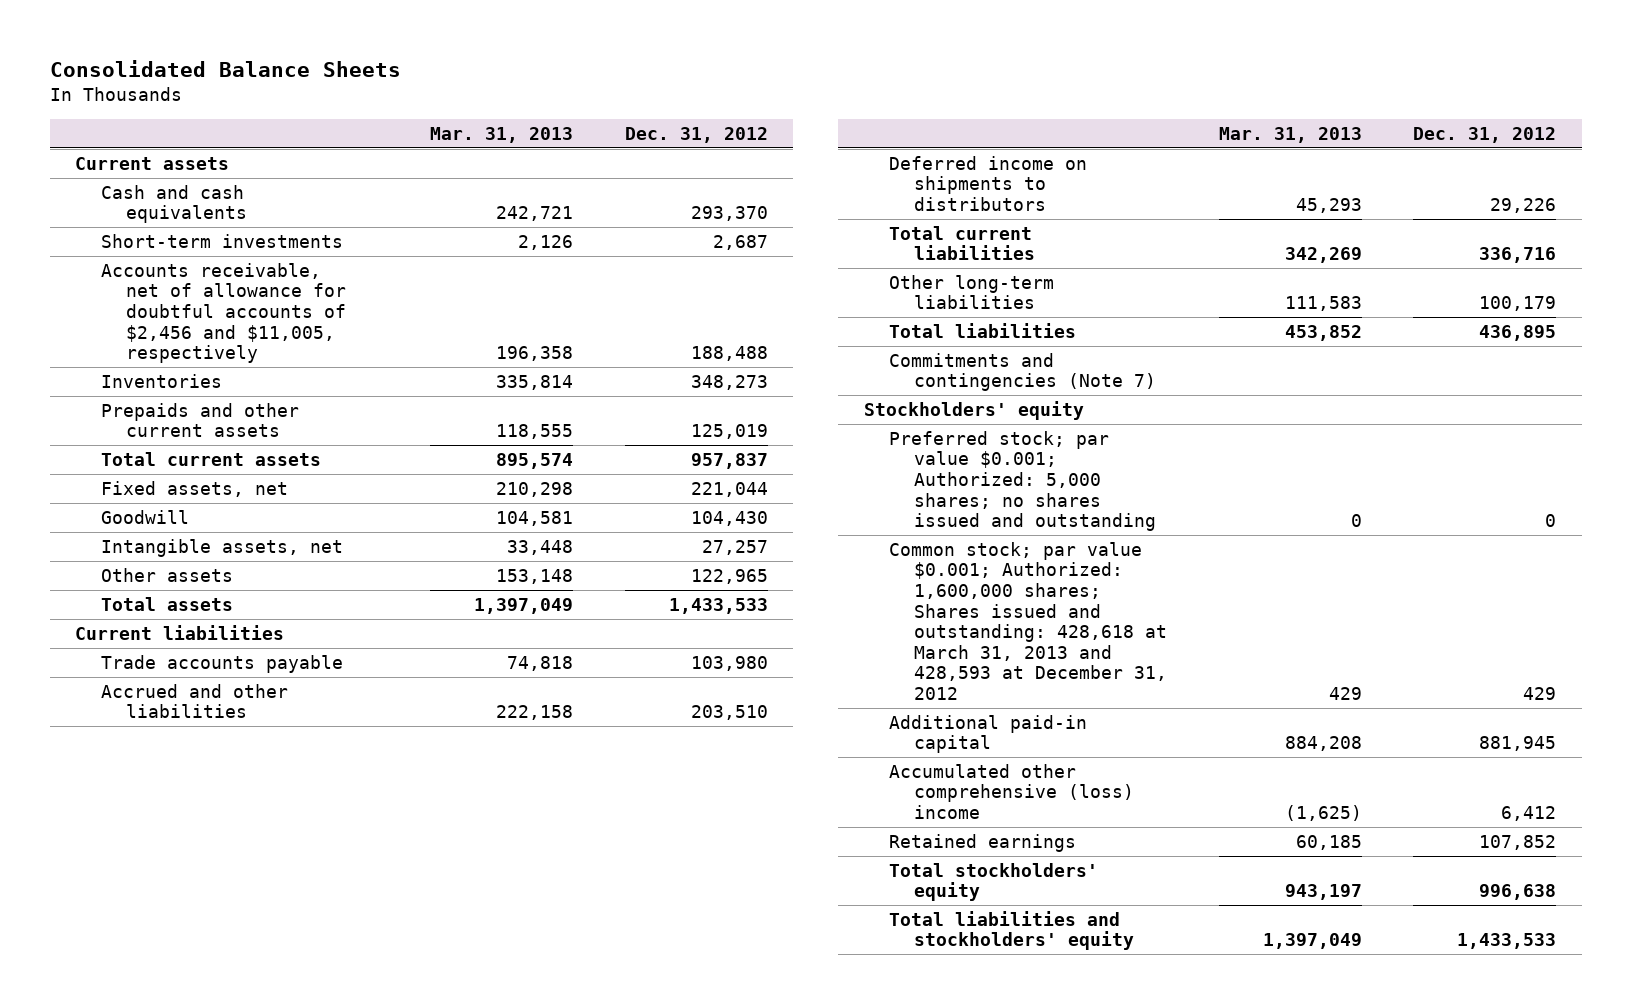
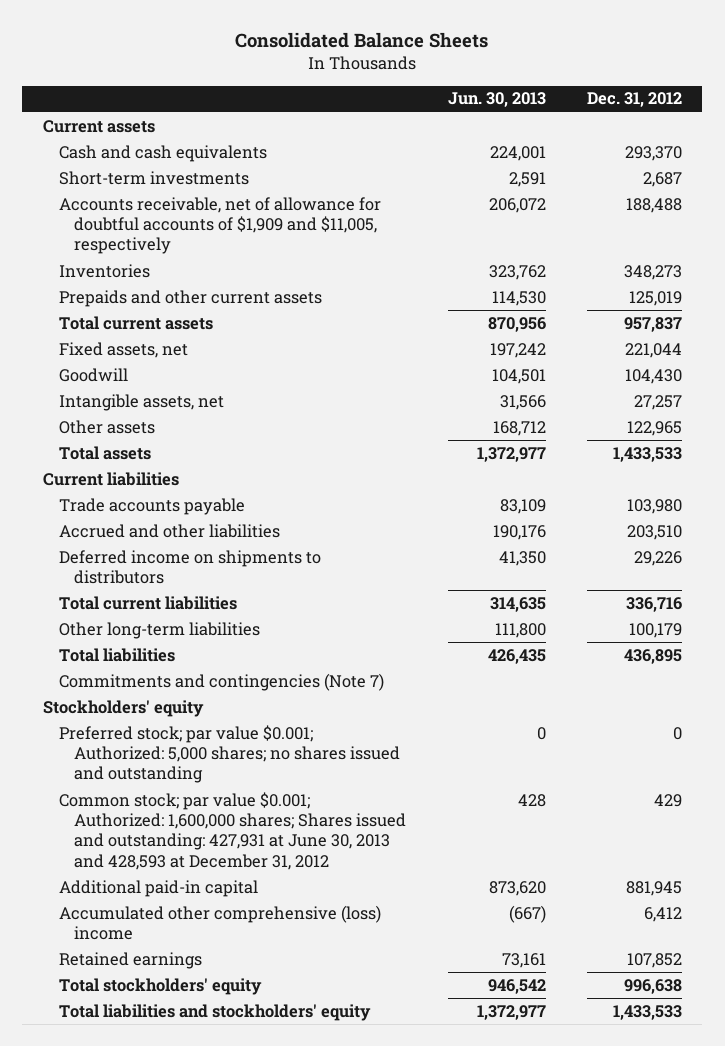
[430,126,574,143] Mar. 31, 2013 -> none
none -> [447,92,546,108] Jun. 30, 2013
[100,262,347,364] Accounts receivable, net of allowance for doubtful accounts of $2,456 and $11,005, respectively -> [58,196,381,255] Accounts receivable, net of allowance for doubtful accounts of $1,909 and $11,005, respectively
[888,541,1168,700] Common stock; par value $0.001; Authorized: 1,600,000 shares; Shares issued and outstanding: 428,618 at March 31, 2013 and 428,593 at December 31, 2012 -> [58,791,407,870] Common stock; par value $0.001; Authorized: 1,600,000 shares; Shares issued and outstanding: 427,931 at June 30, 2013 and 428,593 at December 31, 2012

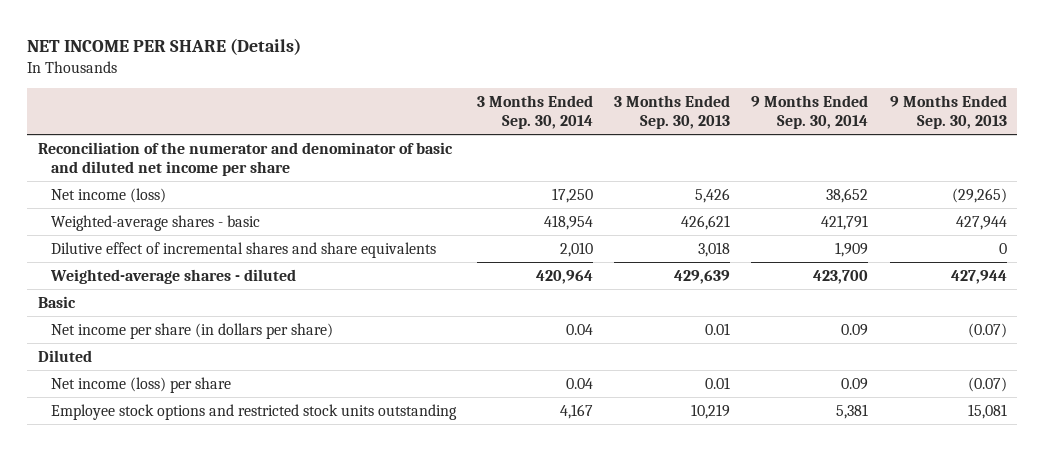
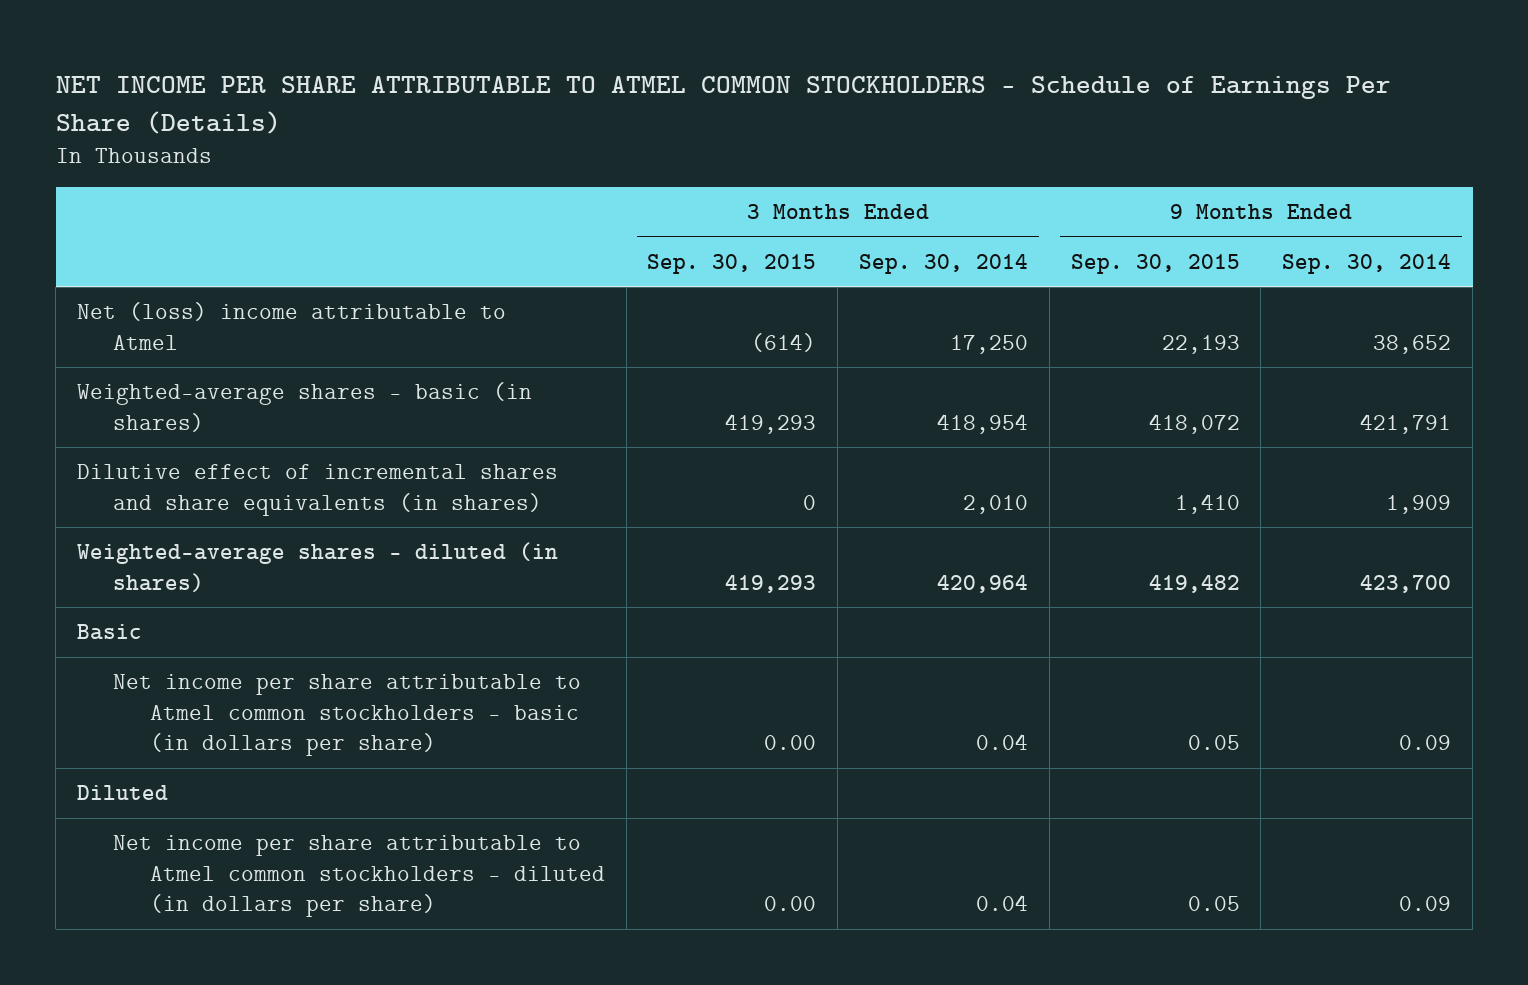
[27,37,302,55] NET INCOME PER SHARE (Details) -> [55,76,1391,134] NET INCOME PER SHARE ATTRIBUTABLE TO ATMEL COMMON STOCKHOLDERS - Schedule of Earnings Per Share (Details)
[614,95,731,129] 3 Months Ended Sep. 30, 2013 -> none
[889,95,1007,129] 9 Months Ended Sep. 30, 2013 -> none
none -> [647,254,817,275] Sep. 30, 2015
none -> [1070,254,1240,275] Sep. 30, 2015
[38,141,454,176] Reconciliation of the numerator and denominator of basic and diluted net income per share -> none
[50,187,166,203] Net income (loss) -> [77,302,507,350] Net (loss) income attributable to Atmel
[50,214,260,231] Weighted-average shares - basic -> [77,382,533,432] Weighted-average shares - basic (in shares)
[50,241,436,258] Dilutive effect of incremental shares and share equivalents -> [77,464,559,516] Dilutive effect of incremental shares and share equivalents (in shares)
[49,268,296,284] Weighted-average shares - diluted -> [77,542,559,592] Weighted-average shares - diluted (in shares)
[50,322,333,339] Net income per share (in dollars per share) -> [113,674,582,757] Net income per share attributable to Atmel common stockholders - basic (in dollars per share)
[50,403,457,420] Employee stock options and restricted stock units outstanding -> none
[50,376,231,393] Net income (loss) per share -> [113,835,605,918] Net income per share attributable to Atmel common stockholders - diluted (in dollars per share)

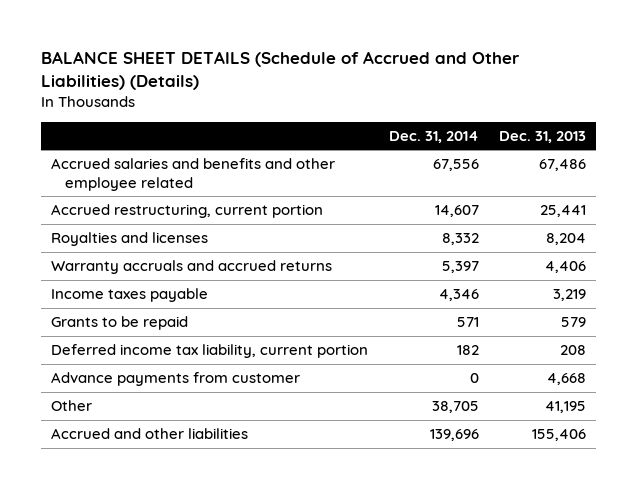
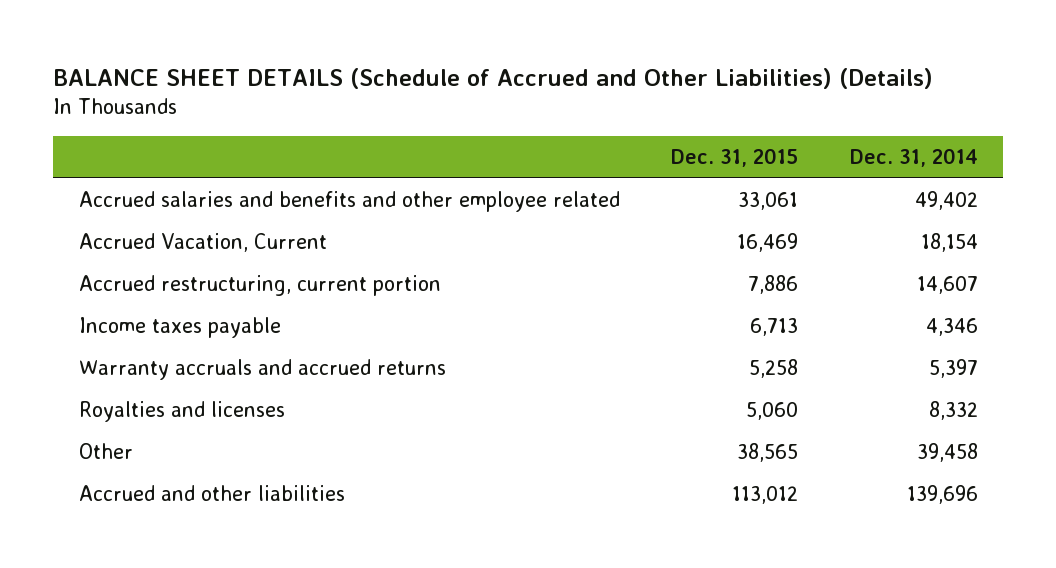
[498,130,586,143] Dec. 31, 2013 -> none
none -> [671,148,799,168] Dec. 31, 2015
[432,159,479,172] 67,556 -> [914,191,978,211] 49,402
none -> [78,233,327,253] Accrued Vacation, Current
[51,316,189,331] Grants to be repaid -> none
[51,344,369,359] Deferred income tax liability, current portion -> none
[51,372,301,387] Advance payments from customer -> none
[51,260,333,275] Warranty accruals and accrued returns -> [78,359,446,381] Warranty accruals and accrued returns
[51,232,209,247] Royalties and licenses -> [78,401,285,423] Royalties and licenses
[431,401,479,414] 38,705 -> [916,443,978,463] 39,458

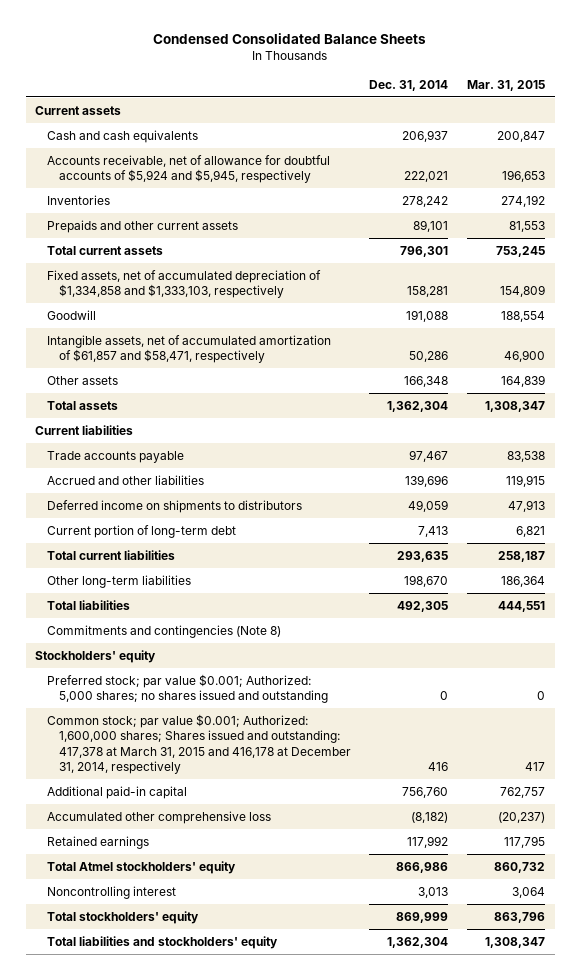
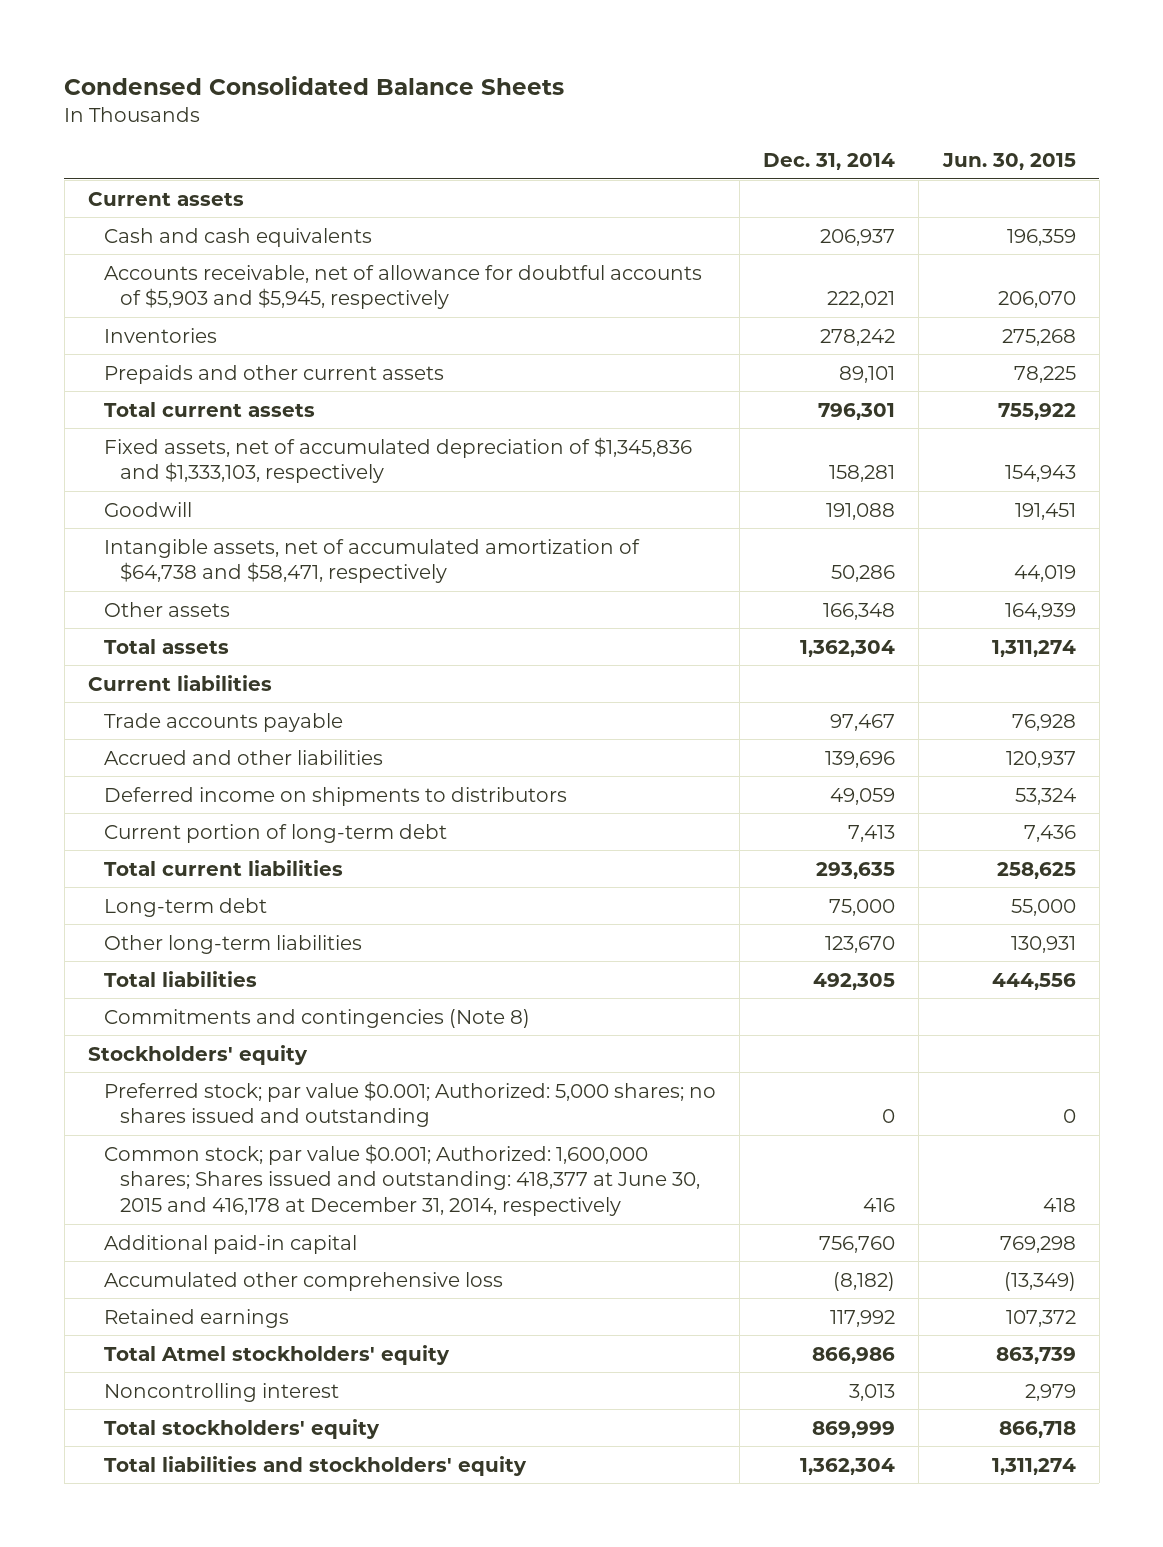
[467,79,546,91] Mar. 31, 2015 -> none
none -> [941,153,1076,171] Jun. 30, 2015
[46,154,330,184] Accounts receivable, net of allowance for doubtful accounts of $5,924 and $5,945, respectively -> [104,264,703,310] Accounts receivable, net of allowance for doubtful accounts of $5,903 and $5,945, respectively
[46,269,321,299] Fixed assets, net of accumulated depreciation of $1,334,858 and $1,333,103, respectively -> [104,436,693,484] Fixed assets, net of accumulated depreciation of $1,345,836 and $1,333,103, respectively
[46,334,331,364] Intangible assets, net of accumulated amortization of $61,857 and $58,471, respectively -> [104,538,641,584] Intangible assets, net of accumulated amortization of $64,738 and $58,471, respectively
none -> [104,897,268,917] Long-term debt
[404,574,449,587] 198,670 -> [825,935,896,953] 123,670
[46,713,351,774] Common stock; par value $0.001; Authorized: 1,600,000 shares; Shares issued and outstanding: 417,378 at March 31, 2015 and 416,178 at December 31, 2014, respectively -> [104,1143,701,1216] Common stock; par value $0.001; Authorized: 1,600,000 shares; Shares issued and outstanding: 418,377 at June 30, 2015 and 416,178 at December 31, 2014, respectively

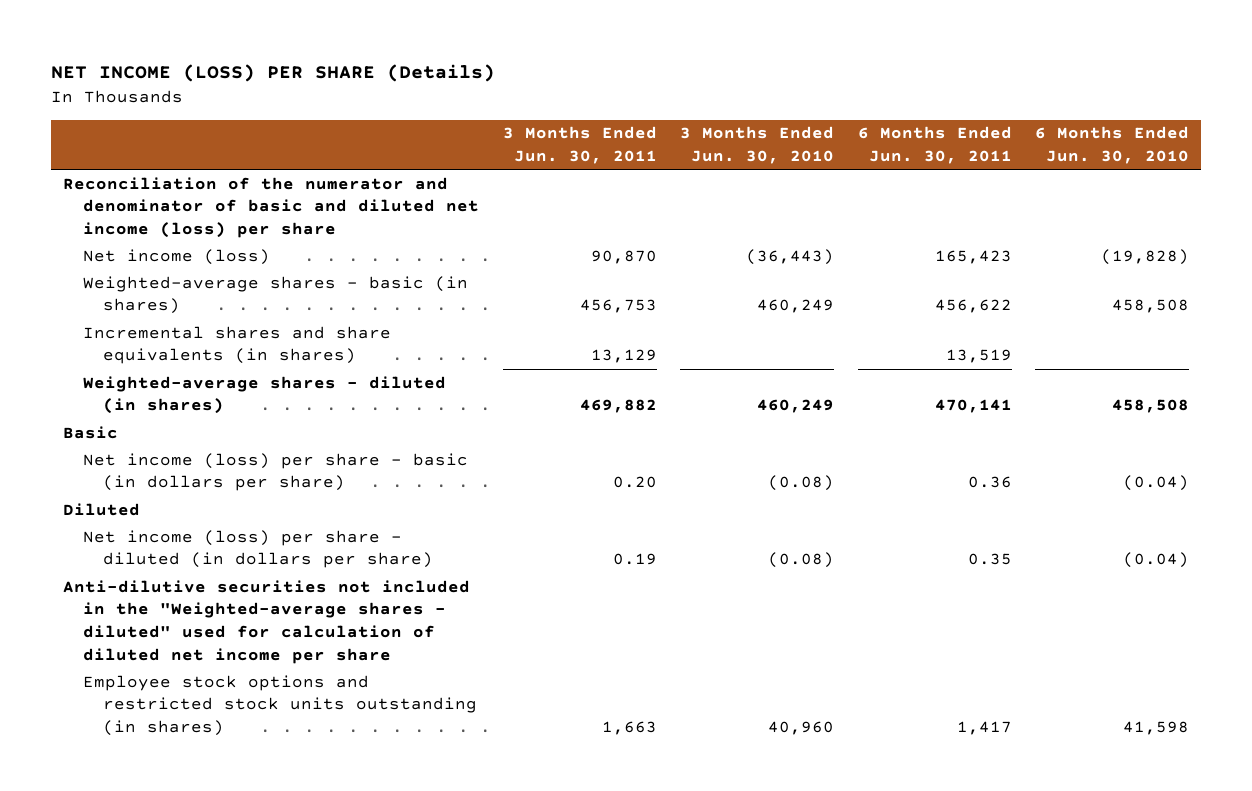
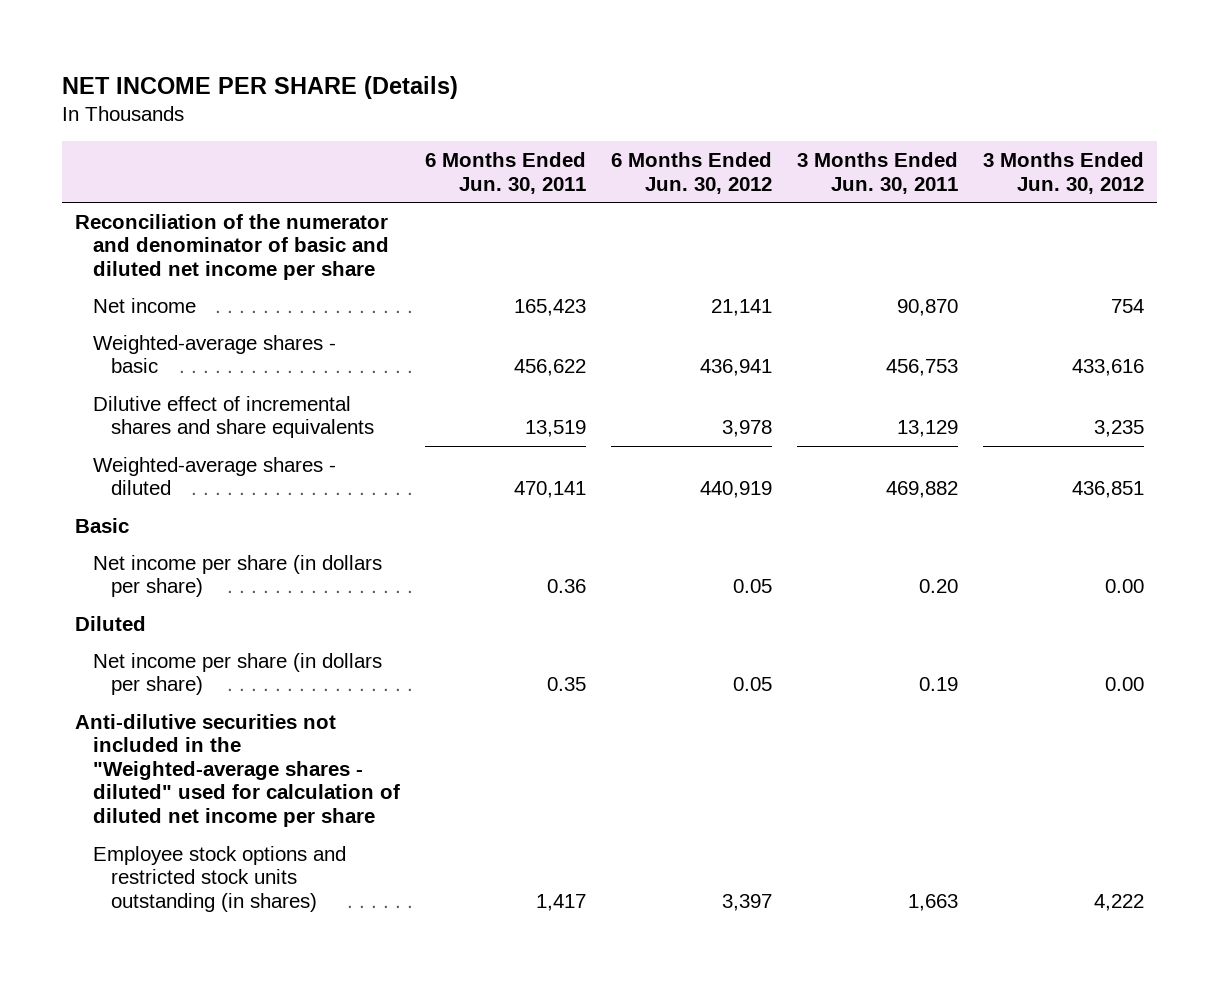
[51,64,496,83] NET INCOME (LOSS) PER SHARE (Details) -> [62,75,459,99] NET INCOME PER SHARE (Details)
[680,126,835,164] 3 Months Ended Jun. 30, 2010 -> none
[1035,126,1190,164] 6 Months Ended Jun. 30, 2010 -> none
none -> [611,151,773,194] 6 Months Ended Jun. 30, 2012
none -> [983,151,1145,194] 3 Months Ended Jun. 30, 2012
[62,176,480,238] Reconciliation of the numerator and denominator of basic and diluted net income (loss) per share -> [74,213,390,280] Reconciliation of the numerator and denominator of basic and diluted net income per share
[83,248,271,265] Net income (loss) -> [93,297,197,313] Net income
[83,275,469,315] Weighted-average shares - basic (in shares) -> [93,334,337,374] Weighted-average shares - basic
[83,325,392,365] Incremental shares and share equivalents (in shares) -> [93,395,375,439] Dilutive effect of incremental shares and share equivalents
[83,375,447,415] Weighted-average shares - diluted (in shares) -> [93,456,337,496] Weighted-average shares - diluted
[83,452,469,492] Net income (loss) per share - basic (in dollars per share) -> [93,554,383,598] Net income per share (in dollars per share)
[83,529,434,569] Net income (loss) per share - diluted (in dollars per share) -> [93,652,383,696] Net income per share (in dollars per share)

